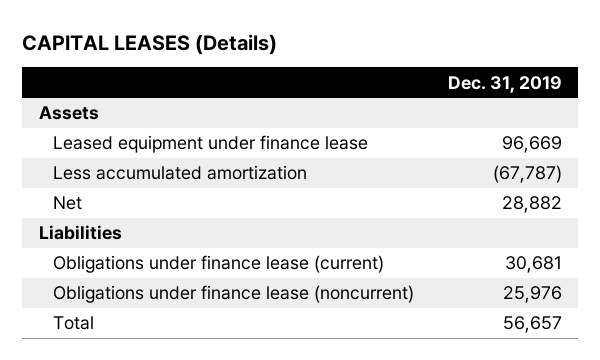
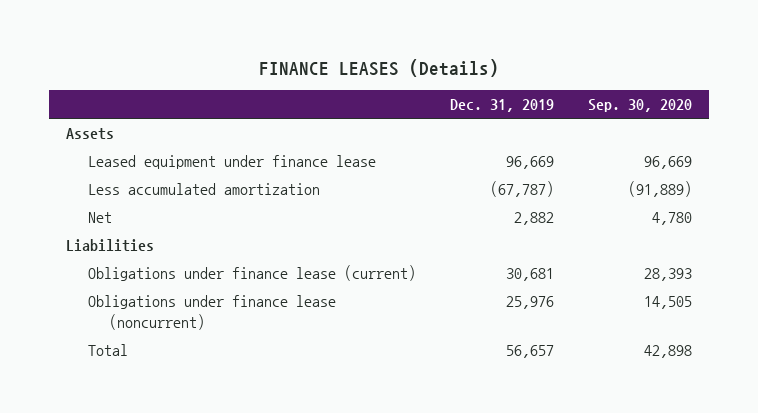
[21,33,277,55] CAPITAL LEASES (Details) -> [259,59,500,78] FINANCE LEASES (Details)
none -> [587,99,692,113] Sep. 30, 2020
[501,196,562,214] 28,882 -> [513,212,554,226] 2,882

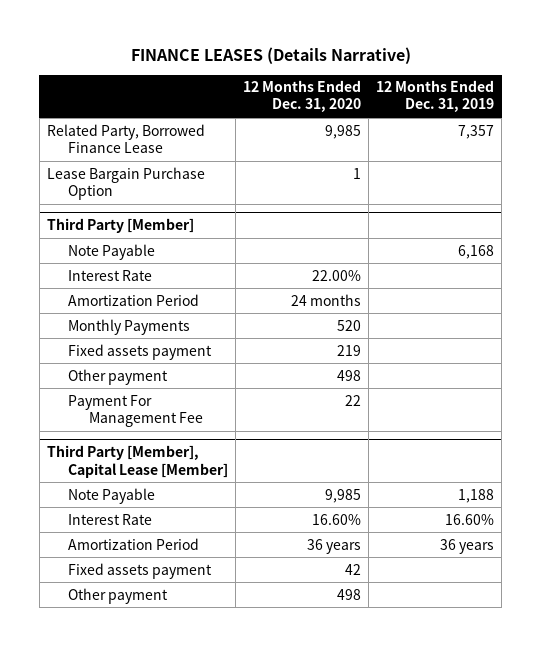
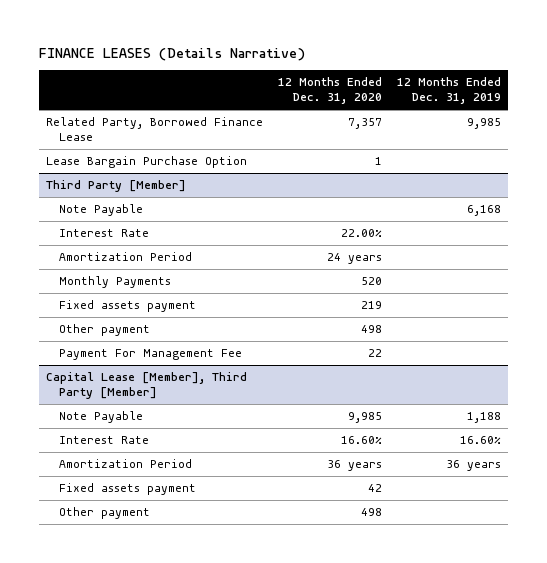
[325,124,362,139] 9,985 -> [347,118,382,130] 7,357
[458,124,495,139] 7,357 -> [466,118,501,130] 9,985
[291,293,362,306] 24 months -> [326,253,382,265] 24 years
[46,445,228,478] Third Party [Member], Capital Lease [Member] -> [46,372,248,400] Capital Lease [Member], Third Party [Member]

